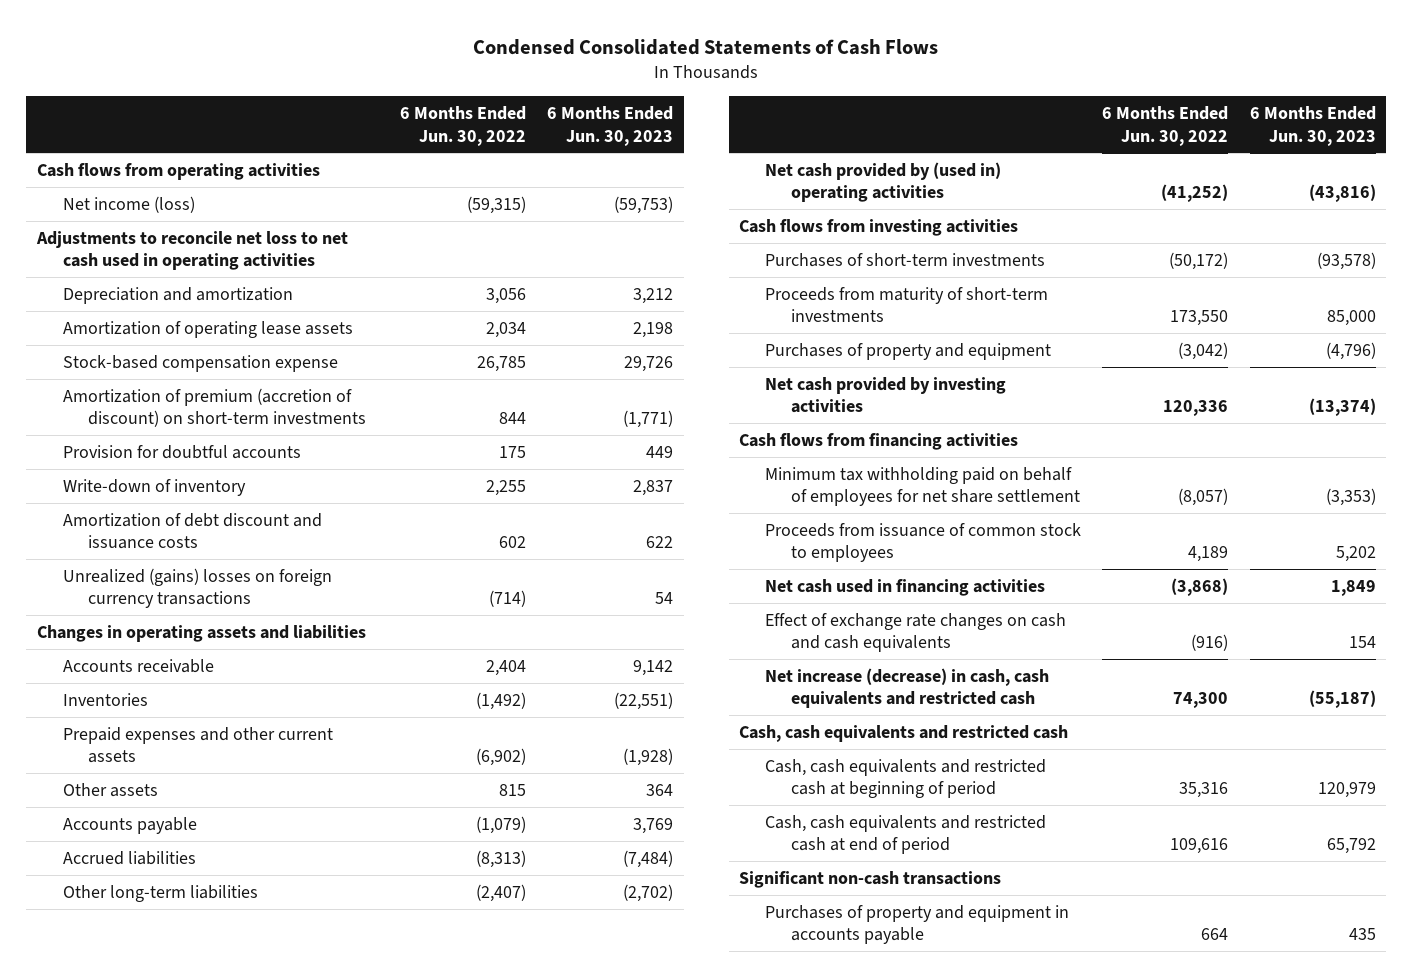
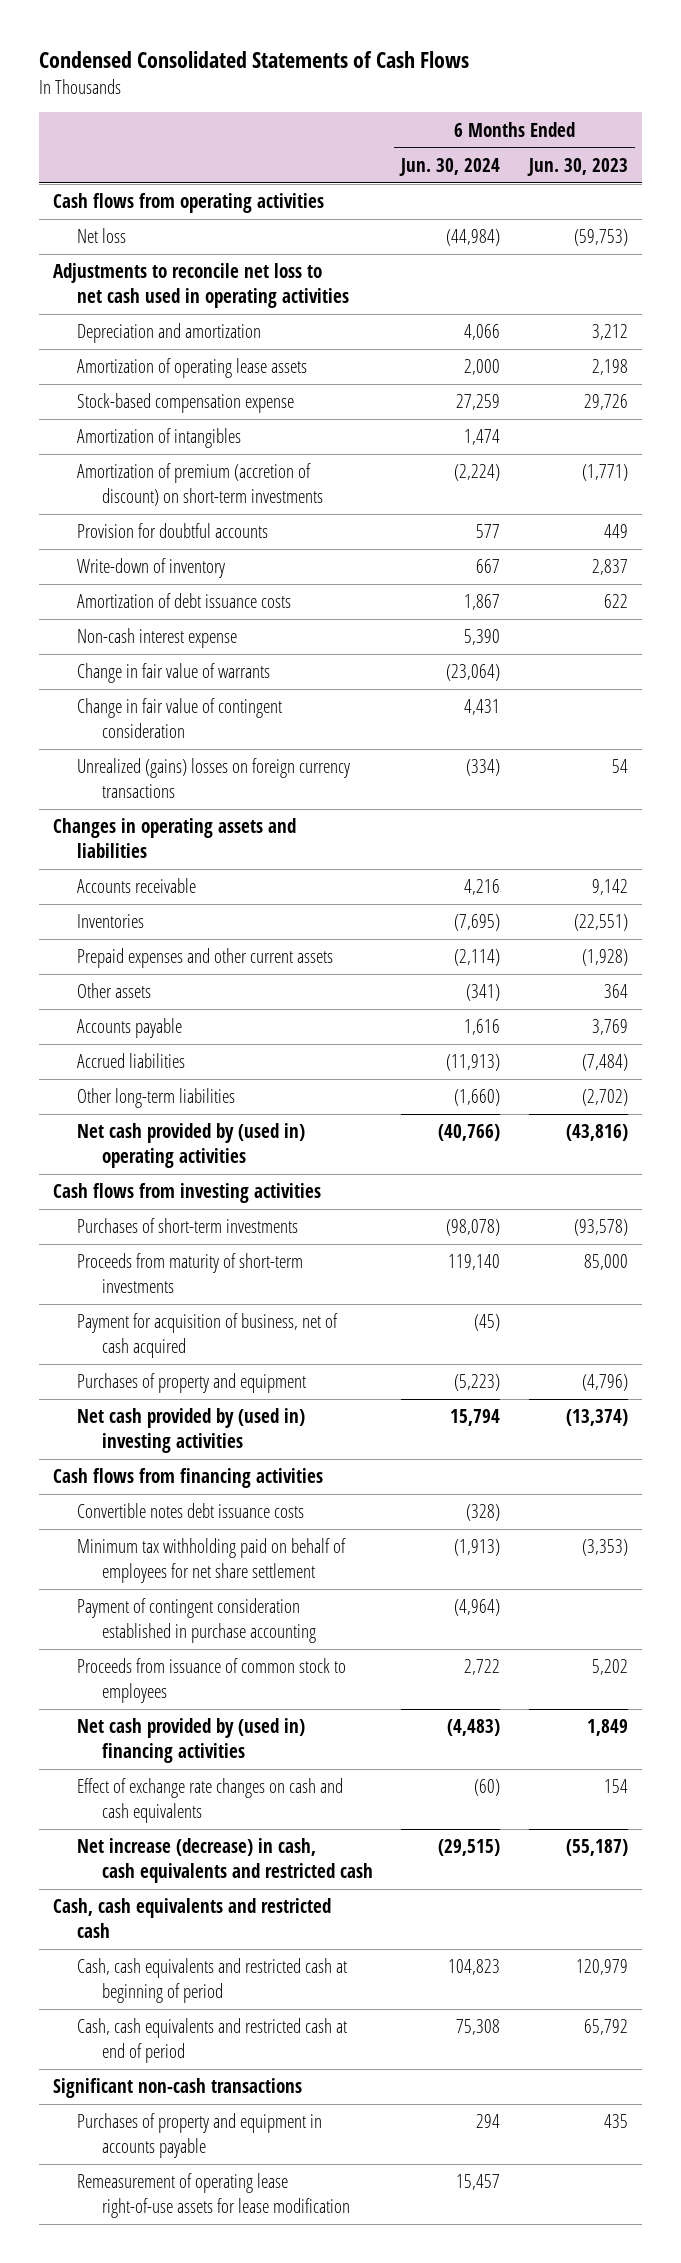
[399,106,526,146] 6 Months Ended Jun. 30, 2022 -> none
none -> [399,157,501,176] Jun. 30, 2024
[62,195,195,213] Net income (loss) -> [77,228,127,244] Net loss
none -> [77,428,242,449] Amortization of intangibles
[62,512,322,550] Amortization of debt discount and issuance costs -> [77,593,292,609] Amortization of debt issuance costs
none -> [77,628,238,649] Non-cash interest expense
none -> [77,663,271,684] Change in fair value of warrants
none -> [77,698,283,738] Change in fair value of contingent consideration
none -> [77,1313,339,1358] Payment for acquisition of business, net of cash acquired
[765,376,1007,414] Net cash provided by investing activities -> [77,1408,306,1453] Net cash provided by (used in) investing activities
none -> [77,1503,305,1519] Convertible notes debt issuance costs
none -> [77,1598,316,1643] Payment of contingent consideration established in purchase accounting
[765,578,1046,596] Net cash used in financing activities -> [77,1718,306,1763] Net cash provided by (used in) financing activities
none -> [77,2173,350,2218] Remeasurement of operating lease right-of-use assets for lease modification

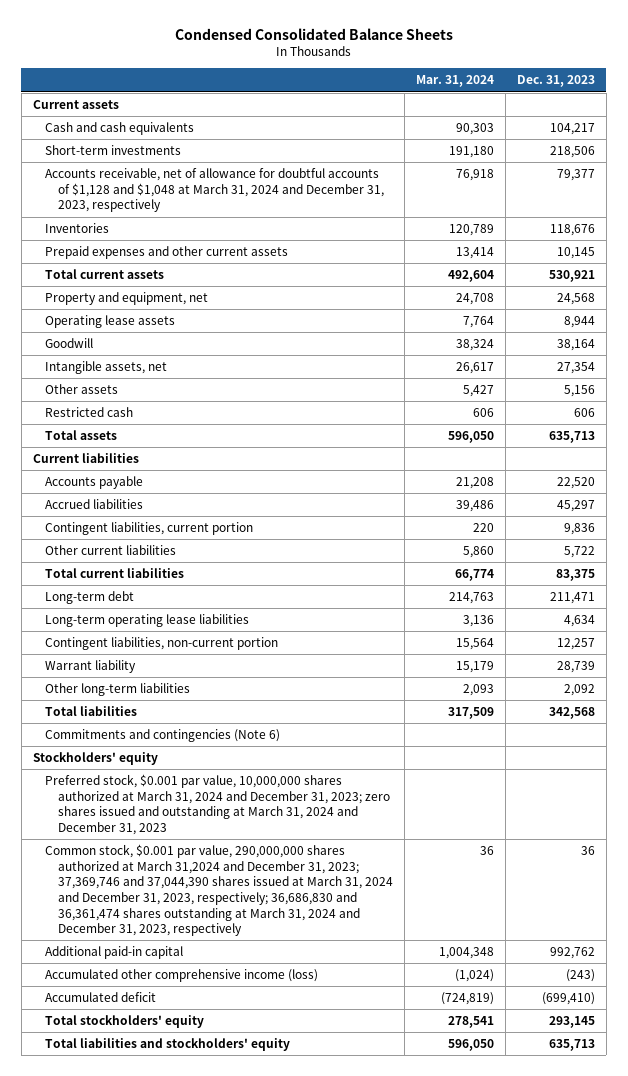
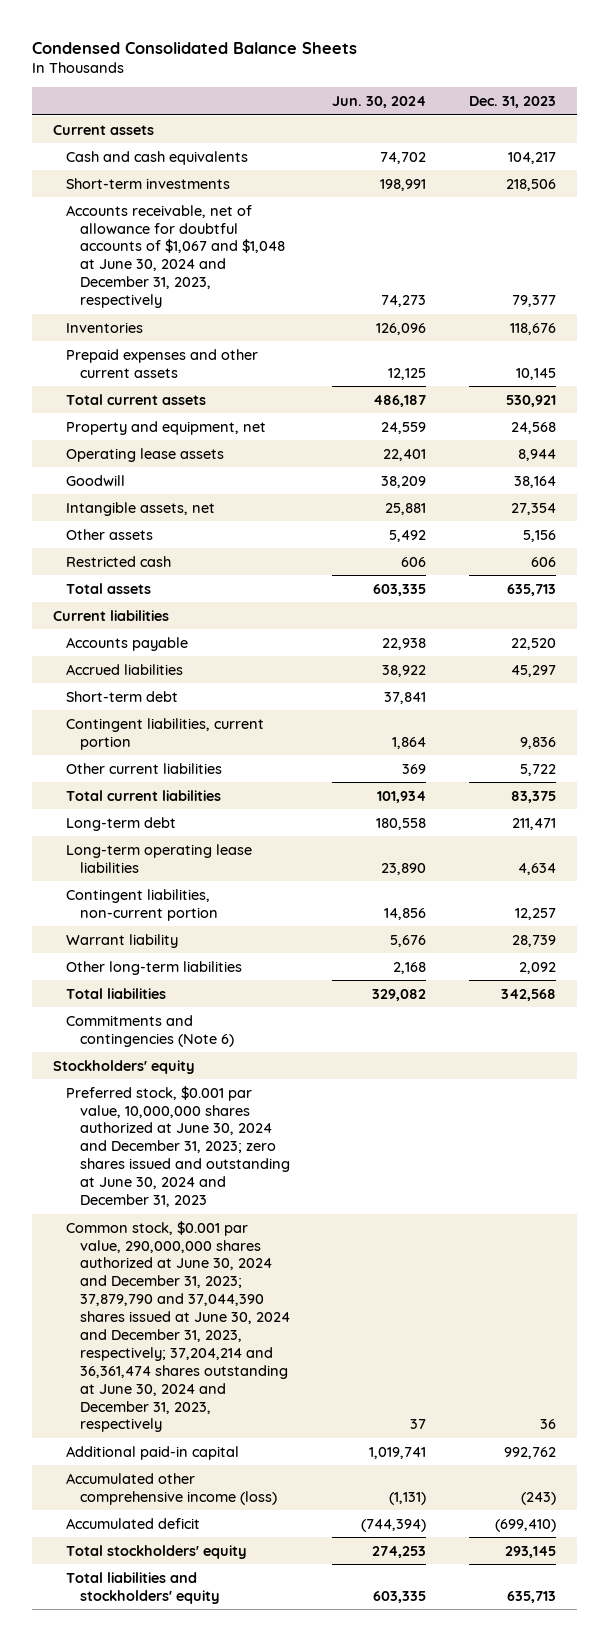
[416,75,495,88] Mar. 31, 2024 -> none
none -> [332,96,427,109] Jun. 30, 2024
[45,168,385,213] Accounts receivable, net of allowance for doubtful accounts of $1,128 and $1,048 at March 31, 2024 and December 31, 2023, respectively -> [66,204,285,309] Accounts receivable, net of allowance for doubtful accounts of $1,067 and $1,048 at June 30, 2024 and December 31, 2023, respectively
none -> [66,690,179,702] Short-term debt
[45,774,391,835] Preferred stock, $0.001 par value, 10,000,000 shares authorized at March 31, 2024 and December 31, 2023; zero shares issued and outstanding at March 31, 2024 and December 31, 2023 -> [66,1085,290,1208] Preferred stock, $0.001 par value, 10,000,000 shares authorized at June 30, 2024 and December 31, 2023; zero shares issued and outstanding at June 30, 2024 and December 31, 2023
[45,844,394,937] Common stock, $0.001 par value, 290,000,000 shares authorized at March 31,2024 and December 31, 2023; 37,369,746 and 37,044,390 shares issued at March 31, 2024 and December 31, 2023, respectively; 36,686,830 and 36,361,474 shares outstanding at March 31, 2024 and December 31, 2023, respectively -> [66,1220,290,1433] Common stock, $0.001 par value, 290,000,000 shares authorized at June 30, 2024 and December 31, 2023; 37,879,790 and 37,044,390 shares issued at June 30, 2024 and December 31, 2023, respectively; 37,204,214 and 36,361,474 shares outstanding at June 30, 2024 and December 31, 2023, respectively

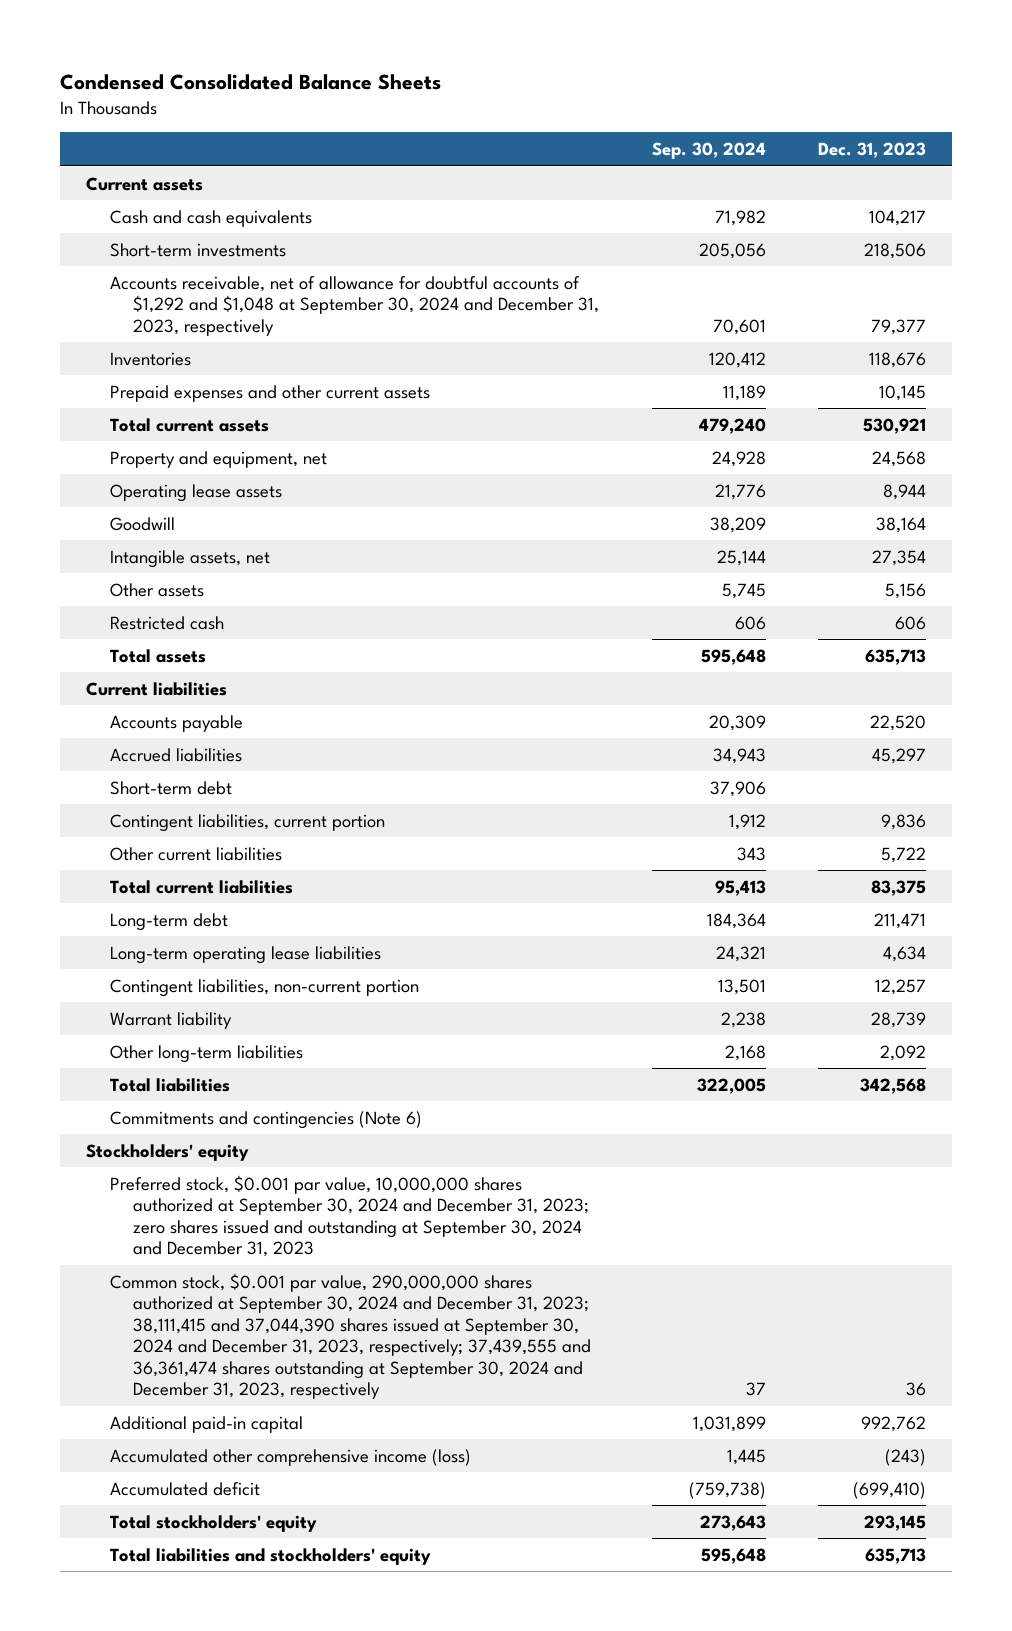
[332,96,427,109] Jun. 30, 2024 -> none
none -> [651,142,766,160] Sep. 30, 2024
[66,204,285,309] Accounts receivable, net of allowance for doubtful accounts of $1,067 and $1,048 at June 30, 2024 and December 31, 2023, respectively -> [109,275,600,336] Accounts receivable, net of allowance for doubtful accounts of $1,292 and $1,048 at September 30, 2024 and December 31, 2023, respectively
[66,1085,290,1208] Preferred stock, $0.001 par value, 10,000,000 shares authorized at June 30, 2024 and December 31, 2023; zero shares issued and outstanding at June 30, 2024 and December 31, 2023 -> [109,1174,590,1258] Preferred stock, $0.001 par value, 10,000,000 shares authorized at September 30, 2024 and December 31, 2023; zero shares issued and outstanding at September 30, 2024 and December 31, 2023
[66,1220,290,1433] Common stock, $0.001 par value, 290,000,000 shares authorized at June 30, 2024 and December 31, 2023; 37,879,790 and 37,044,390 shares issued at June 30, 2024 and December 31, 2023, respectively; 37,204,214 and 36,361,474 shares outstanding at June 30, 2024 and December 31, 2023, respectively -> [109,1272,592,1400] Common stock, $0.001 par value, 290,000,000 shares authorized at September 30, 2024 and December 31, 2023; 38,111,415 and 37,044,390 shares issued at September 30, 2024 and December 31, 2023, respectively; 37,439,555 and 36,361,474 shares outstanding at September 30, 2024 and December 31, 2023, respectively

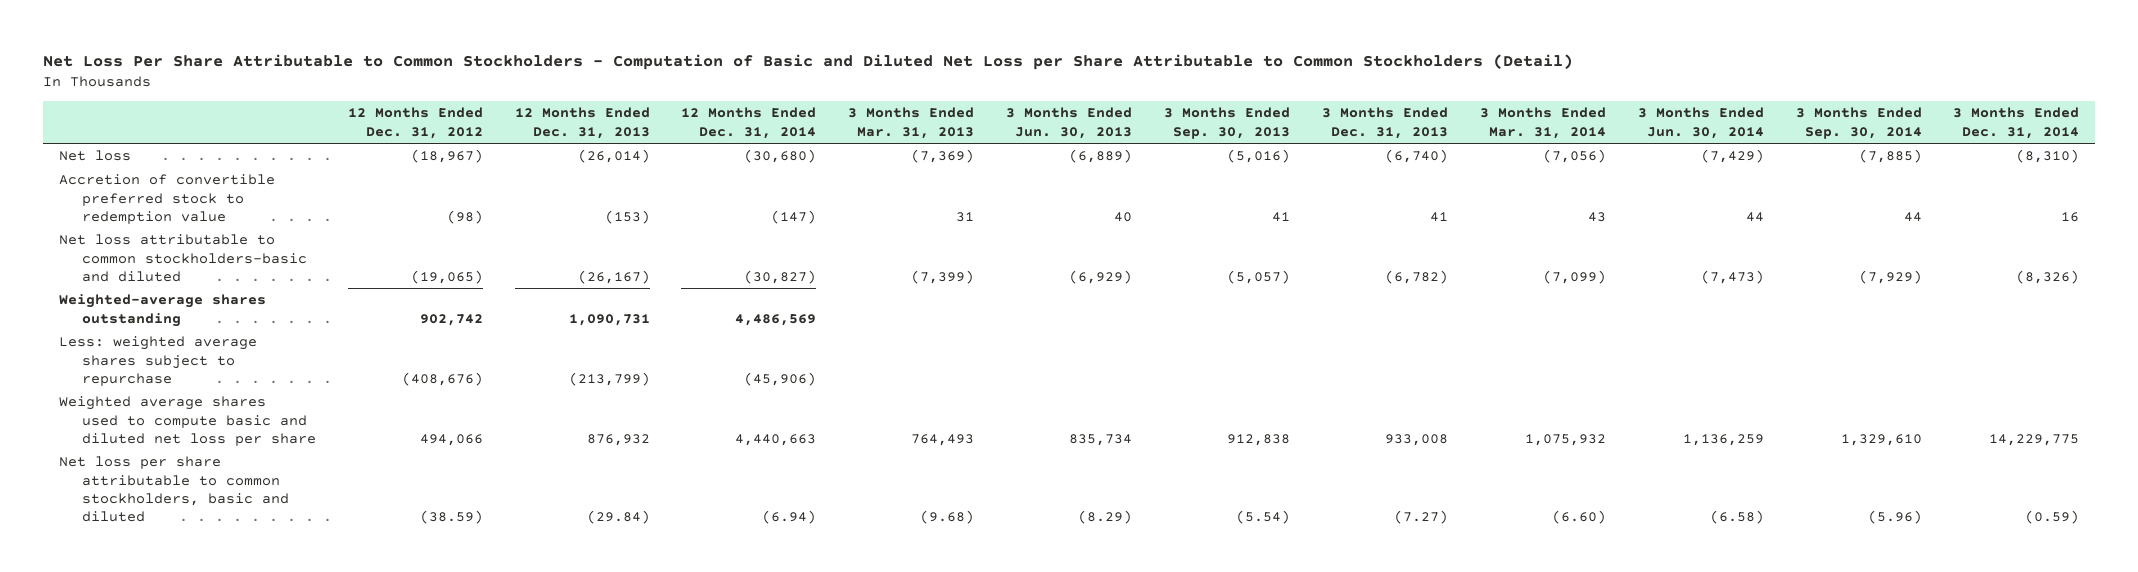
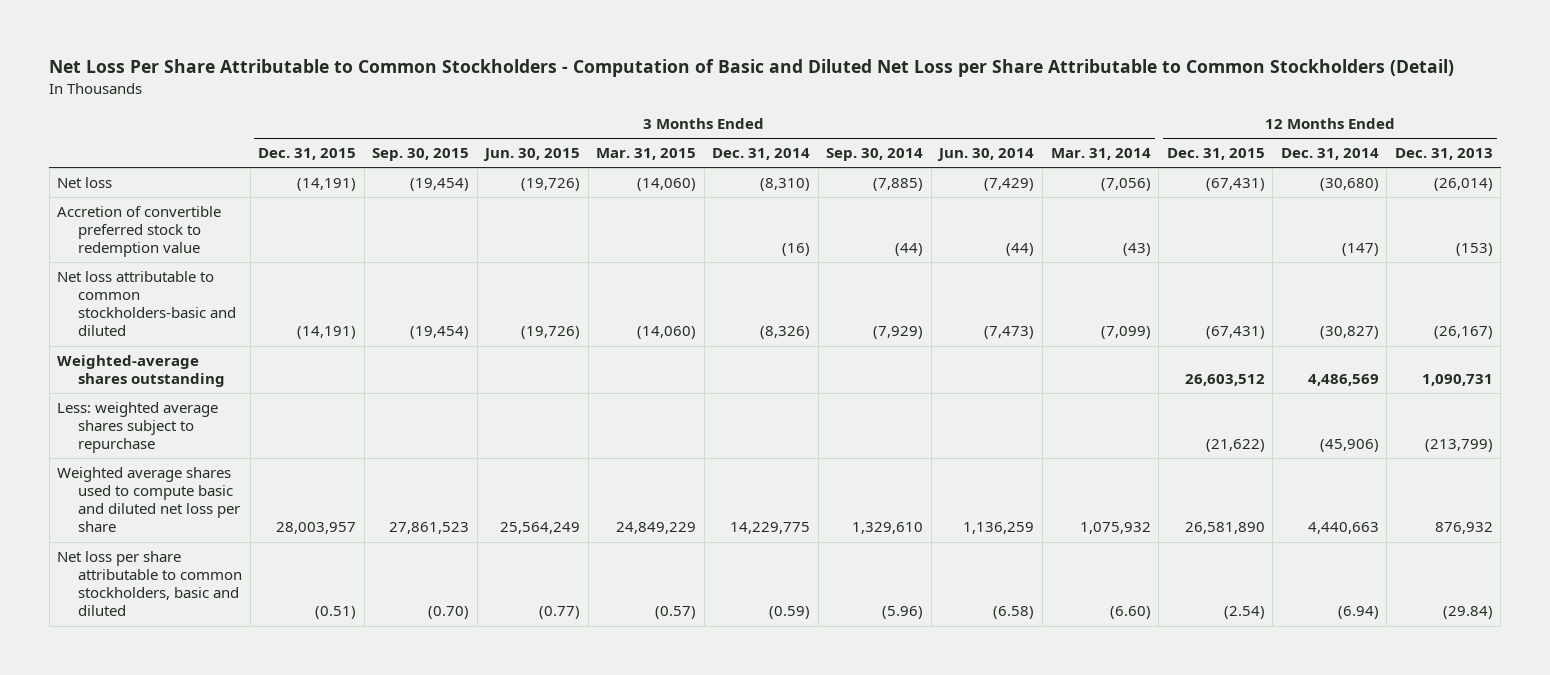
[347,107,483,139] 12 Months Ended Dec. 31, 2012 -> none
[848,107,975,139] 3 Months Ended Mar. 31, 2013 -> none
[1006,107,1133,139] 3 Months Ended Jun. 30, 2013 -> none
[1164,107,1291,139] 3 Months Ended Sep. 30, 2013 -> none
[1321,107,1448,139] 3 Months Ended Dec. 31, 2013 -> none
none -> [258,148,357,161] Dec. 31, 2015
none -> [372,148,470,162] Sep. 30, 2015
none -> [483,148,581,162] Jun. 30, 2015
none -> [596,148,697,161] Mar. 31, 2015
none -> [1166,148,1265,161] Dec. 31, 2015
[1587,211,1606,222] 43 -> [1122,243,1151,257] (43)
[1745,211,1764,222] 44 -> [1006,243,1035,257] (44)
[1903,211,1922,222] 44 -> [895,243,924,257] (44)
[2061,211,2080,222] 16 -> [782,243,811,257] (16)

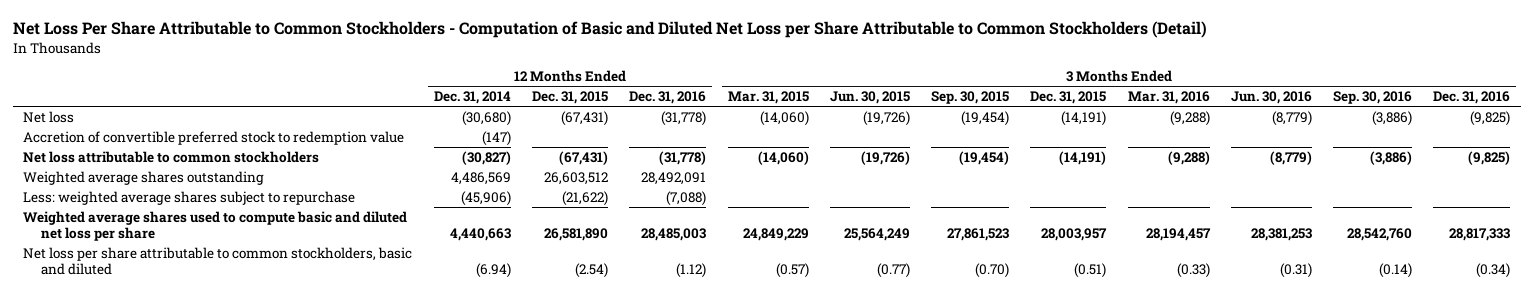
[712,148,811,161] Dec. 31, 2014 -> none
[826,148,924,162] Sep. 30, 2014 -> none
[937,148,1035,162] Jun. 30, 2014 -> none
[1050,148,1151,161] Mar. 31, 2014 -> none
[1394,148,1493,161] Dec. 31, 2013 -> none
none -> [629,91,707,105] Dec. 31, 2016
none -> [1127,91,1210,105] Mar. 31, 2016
none -> [1230,91,1312,105] Jun. 30, 2016
none -> [1333,91,1413,105] Sep. 30, 2016
none -> [1433,91,1511,105] Dec. 31, 2016
[57,271,237,337] Net loss attributable to common stockholders-basic and diluted -> [23,150,320,163] Net loss attributable to common stockholders
[57,355,226,388] Weighted-average shares outstanding -> [23,170,265,185] Weighted average shares outstanding

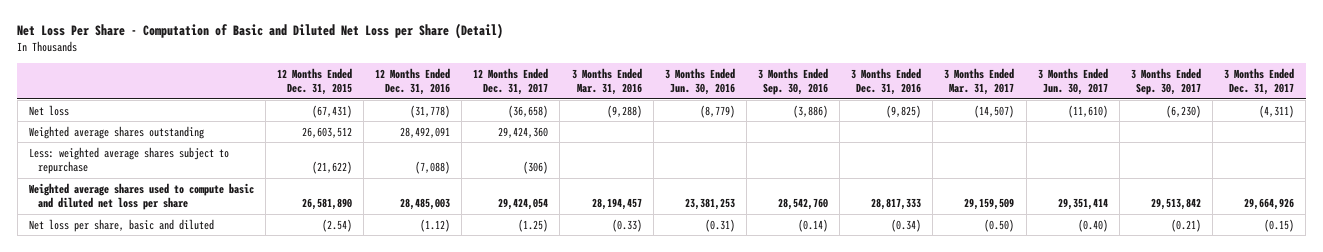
[12,21,1207,39] Net Loss Per Share Attributable to Common Stockholders - Computation of Basic and Diluted Net Loss per Share Attributable to Common Stockholders (Detail) -> [17,23,504,40] Net Loss Per Share - Computation of Basic and Diluted Net Loss per Share (Detail)
[433,91,511,105] Dec. 31, 2014 -> none
[727,91,809,105] Mar. 31, 2015 -> none
[829,91,910,105] Jun. 30, 2015 -> none
[931,91,1010,105] Sep. 30, 2015 -> none
[1030,91,1107,105] Dec. 31, 2015 -> none
none -> [473,67,549,96] 12 Months Ended Dec. 31, 2017
none -> [944,67,1015,96] 3 Months Ended Mar. 31, 2017
none -> [1037,67,1108,96] 3 Months Ended Jun. 30, 2017
none -> [1130,67,1201,96] 3 Months Ended Sep. 30, 2017
none -> [1224,67,1295,96] 3 Months Ended Dec. 31, 2017
[23,130,405,145] Accretion of convertible preferred stock to redemption value -> none
[23,150,320,163] Net loss attributable to common stockholders -> none
[1250,228,1312,242] 28,381,253 -> [684,198,735,211] 23,381,253
[23,246,413,276] Net loss per share attributable to common stockholders, basic and diluted -> [28,218,214,232] Net loss per share, basic and diluted

